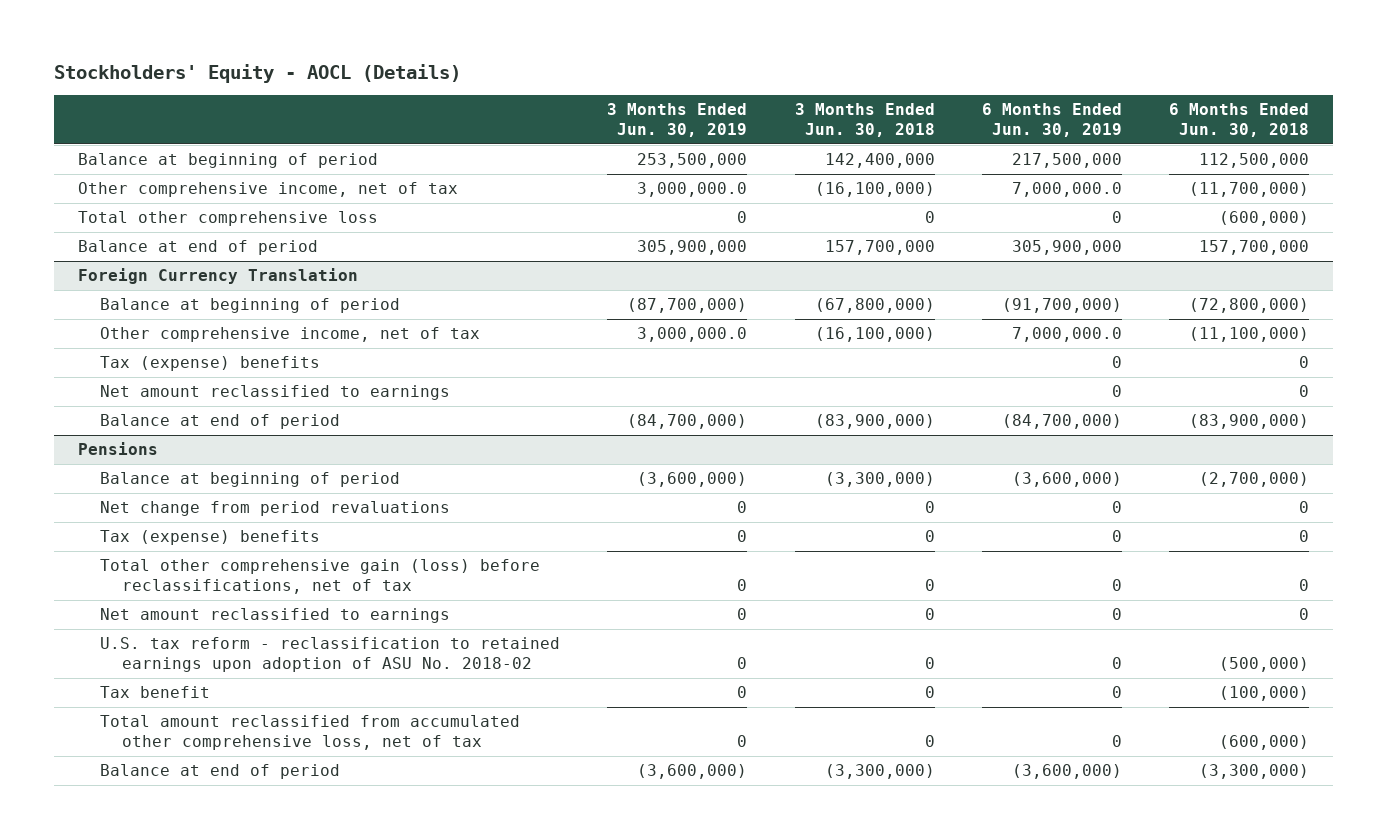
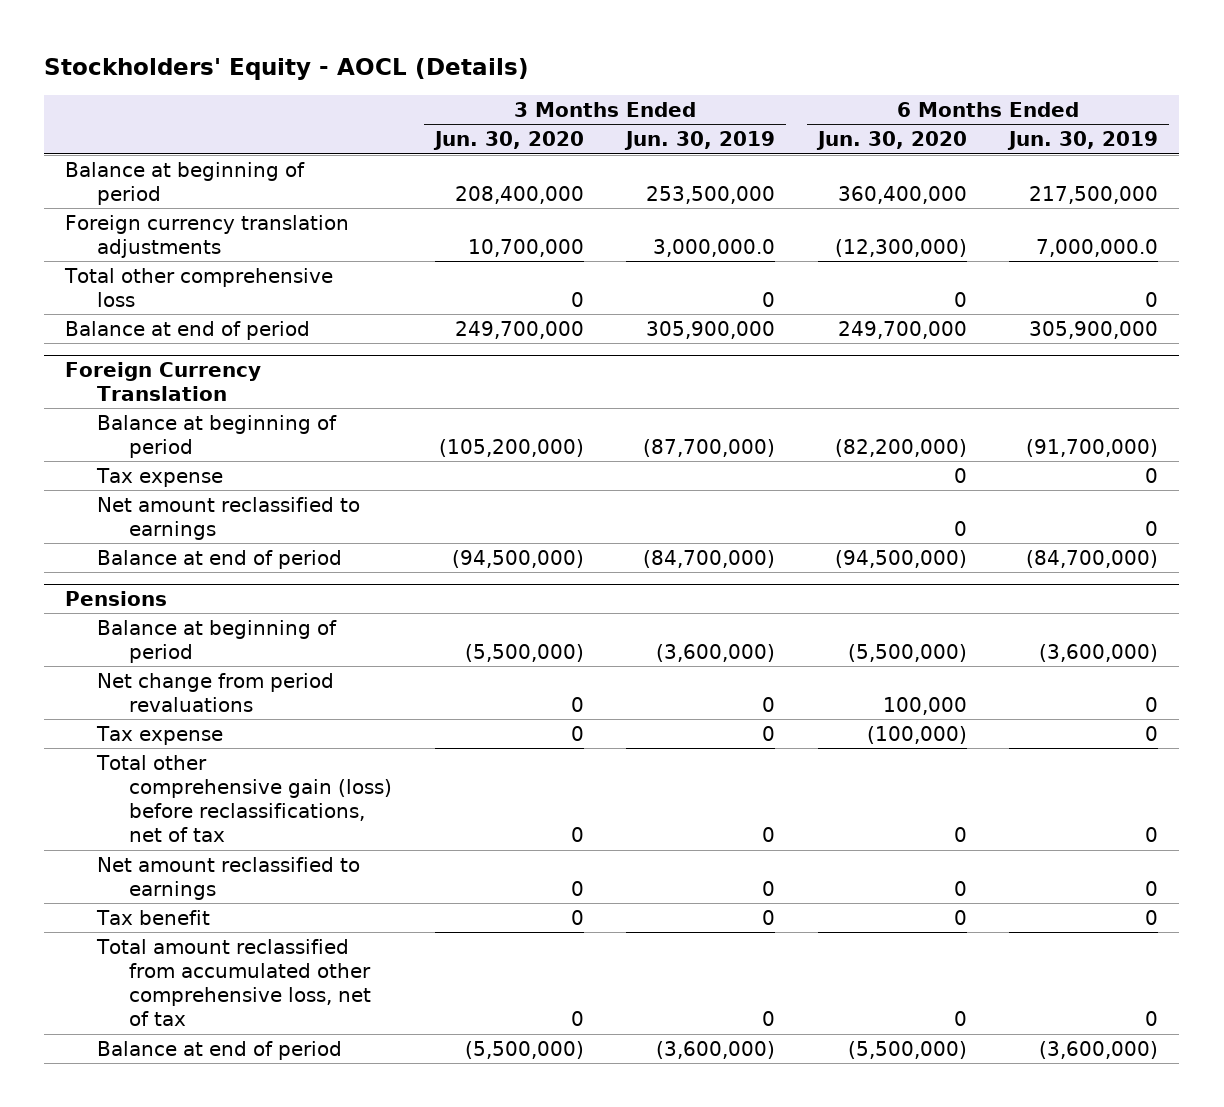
[794,102,935,138] 3 Months Ended Jun. 30, 2018 -> none
[1169,102,1310,138] 6 Months Ended Jun. 30, 2018 -> none
none -> [432,131,584,151] Jun. 30, 2020
none -> [815,131,967,151] Jun. 30, 2020
[77,182,458,198] Other comprehensive income, net of tax -> none
none -> [65,214,350,259] Foreign currency translation adjustments
[99,327,480,343] Other comprehensive income, net of tax -> none
[99,356,320,372] Tax (expense) benefits -> [96,467,224,487] Tax expense
[99,530,320,546] Tax (expense) benefits -> [96,725,224,745] Tax expense
[99,637,560,673] U.S. tax reform - reclassification to retained earnings upon adoption of ASU No. 2018-02 -> none

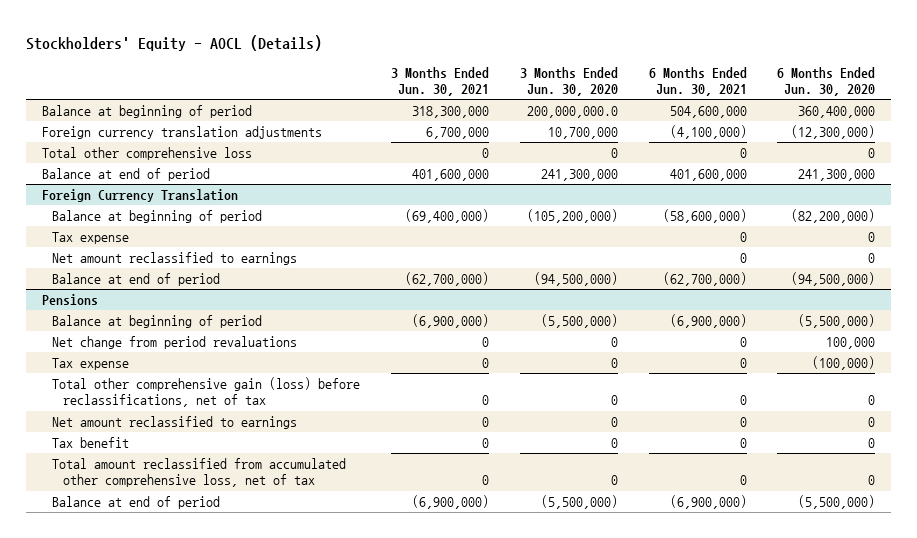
[624,131,776,151] Jun. 30, 2019 -> none
[1007,131,1159,151] Jun. 30, 2019 -> none
none -> [391,66,490,96] 3 Months Ended Jun. 30, 2021
none -> [648,66,747,96] 6 Months Ended Jun. 30, 2021
[454,186,584,205] 208,400,000 -> [526,106,618,119] 200,000,000.0
[454,320,584,339] 249,700,000 -> [540,169,618,182] 241,300,000
[837,320,967,339] 249,700,000 -> [798,169,876,182] 241,300,000

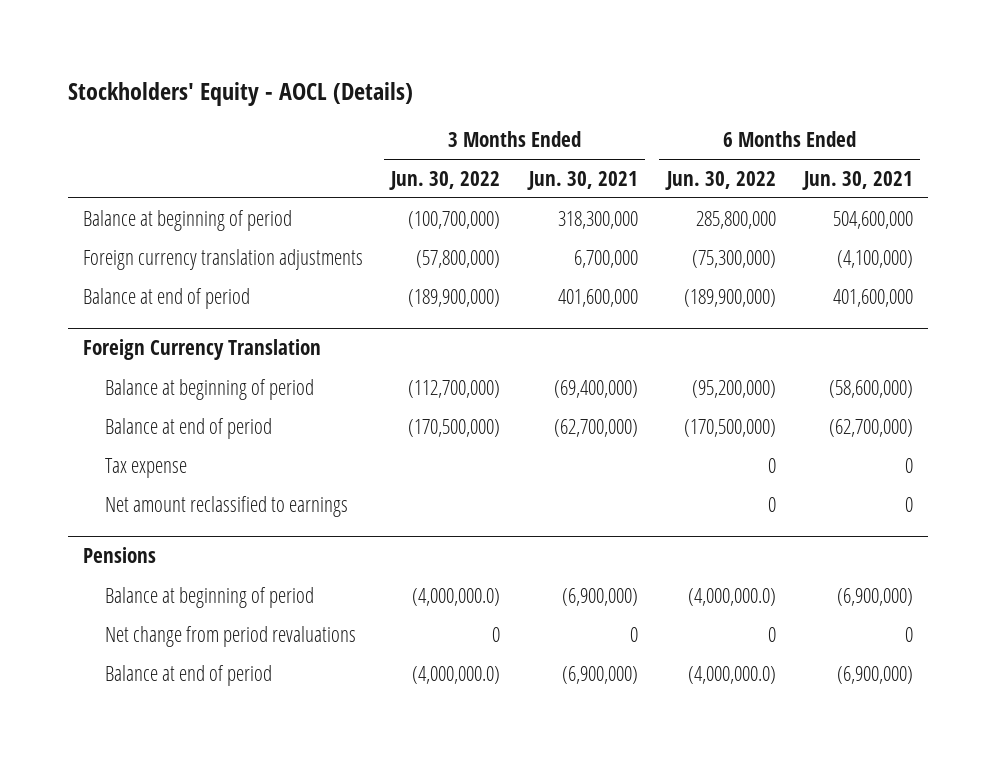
[519,66,618,96] 3 Months Ended Jun. 30, 2020 -> none
[777,66,876,96] 6 Months Ended Jun. 30, 2020 -> none
none -> [389,170,501,190] Jun. 30, 2022
none -> [664,170,776,190] Jun. 30, 2022
[41,147,252,161] Total other comprehensive loss -> none
[52,273,221,287] Balance at end of period -> [104,417,272,439] Balance at end of period
[52,358,130,371] Tax expense -> none
[52,377,361,408] Total other comprehensive gain (loss) before reclassifications, net of tax -> none
[52,416,298,430] Net amount reclassified to earnings -> none
[52,437,130,449] Tax benefit -> none
[52,458,347,488] Total amount reclassified from accumulated other comprehensive loss, net of tax -> none

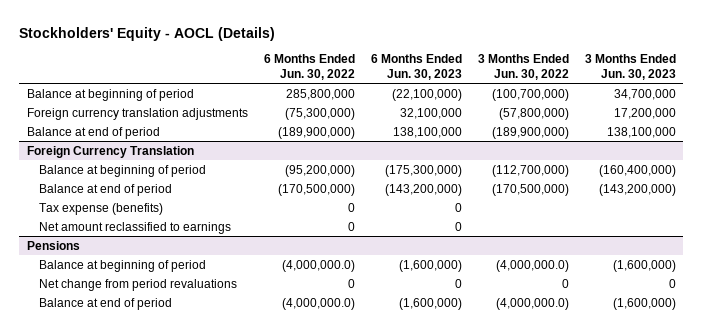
[526,170,638,190] Jun. 30, 2021 -> none
[802,170,914,190] Jun. 30, 2021 -> none
none -> [370,54,462,81] 6 Months Ended Jun. 30, 2023
none -> [584,54,676,81] 3 Months Ended Jun. 30, 2023
[104,457,187,478] Tax expense -> [38,202,163,215] Tax expense (benefits)

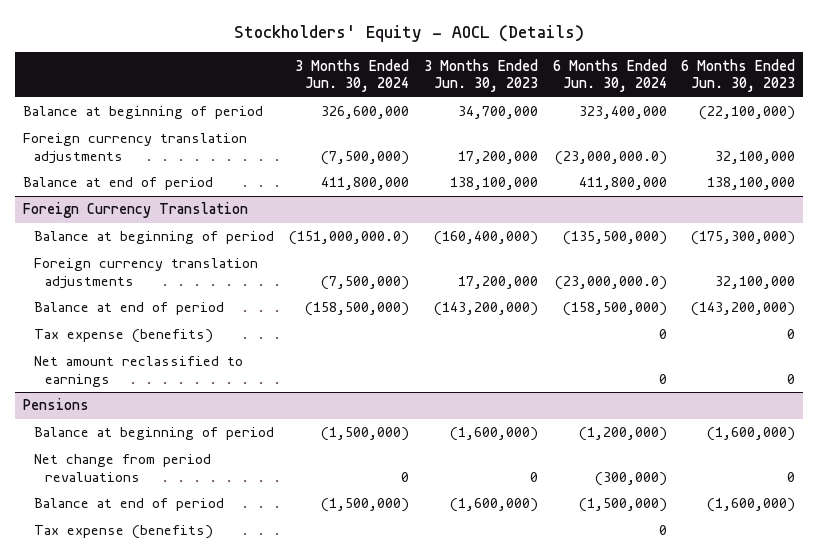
[263,54,355,81] 6 Months Ended Jun. 30, 2022 -> none
[477,54,569,81] 3 Months Ended Jun. 30, 2022 -> none
none -> [294,58,409,93] 3 Months Ended Jun. 30, 2024
none -> [552,58,667,93] 6 Months Ended Jun. 30, 2024
none -> [33,258,258,289] Foreign currency translation adjustments
none -> [33,525,213,540] Tax expense (benefits)

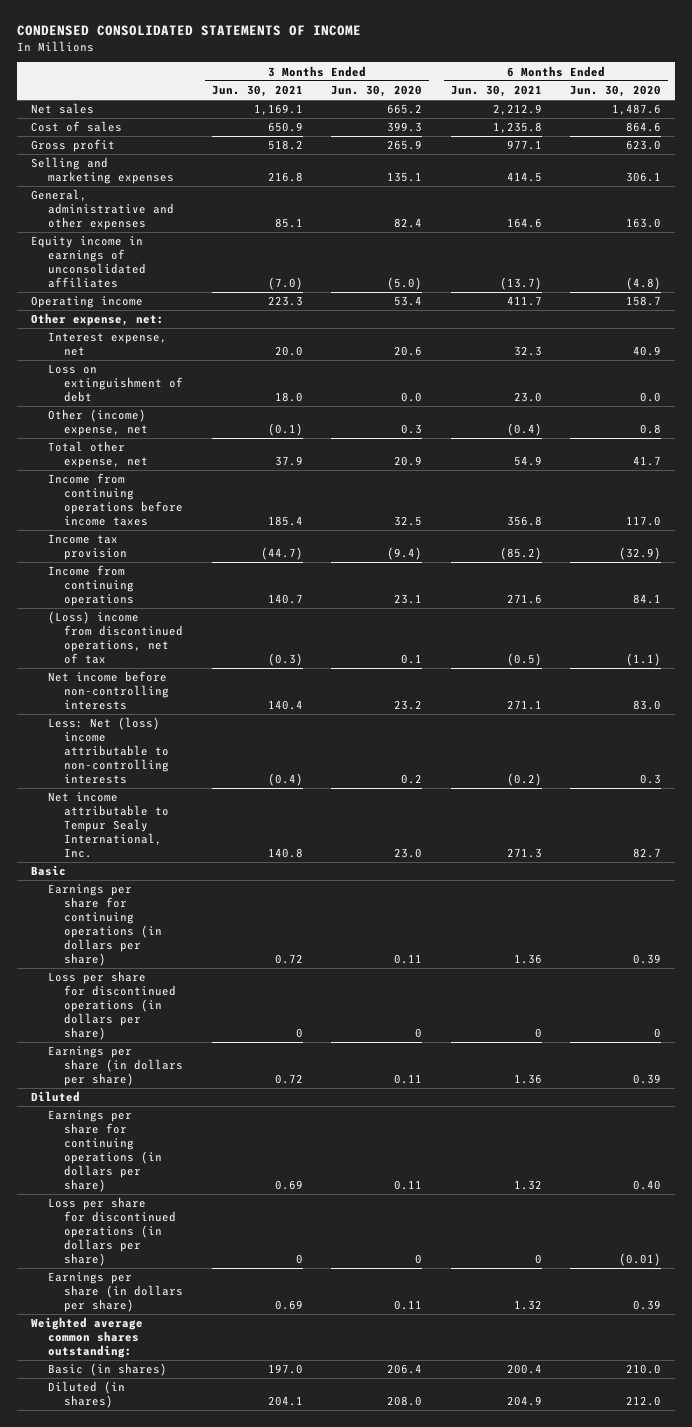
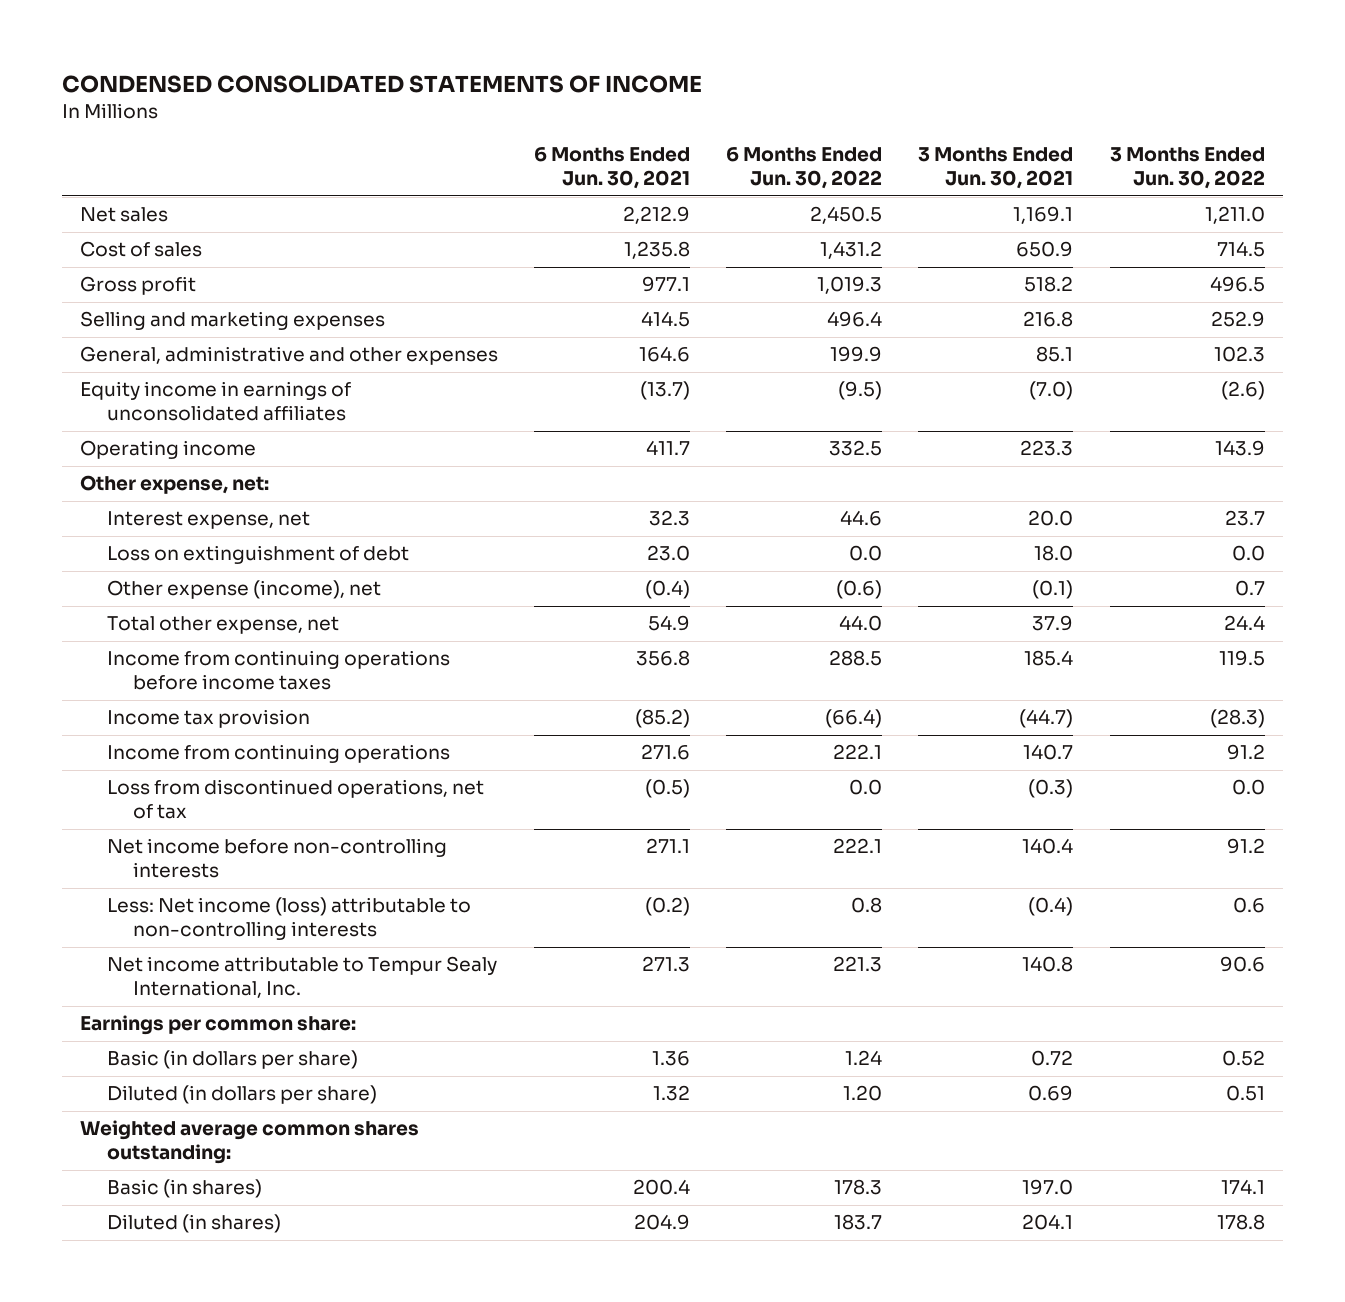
[331,85,423,98] Jun. 30, 2020 -> none
[570,85,662,98] Jun. 30, 2020 -> none
none -> [726,147,883,190] 6 Months Ended Jun. 30, 2022
none -> [1109,147,1265,190] 3 Months Ended Jun. 30, 2022
[47,409,149,437] Other (income) expense, net -> [106,580,381,600] Other expense (income), net
[47,611,184,665] (Loss) income from discontinued operations, net of tax -> [106,779,484,820] Loss from discontinued operations, net of tax
[47,717,170,785] Less: Net (loss) income attributable to non-controlling interests -> [106,897,471,941] Less: Net income (loss) attributable to non-controlling interests
[31,865,67,877] Basic -> none
[47,884,163,967] Earnings per share for continuing operations (in dollars per share) -> none
[47,971,177,1041] Loss per share for discontinued operations (in dollars per share) -> none
[31,1091,81,1103] Diluted -> none
[47,1110,163,1193] Earnings per share for continuing operations (in dollars per share) -> none
[47,1197,177,1267] Loss per share for discontinued operations (in dollars per share) -> none
none -> [80,1015,357,1036] Earnings per common share:
[47,1046,184,1087] Earnings per share (in dollars per share) -> [106,1050,358,1070] Basic (in dollars per share)
[47,1272,184,1313] Earnings per share (in dollars per share) -> [106,1085,377,1105] Diluted (in dollars per share)

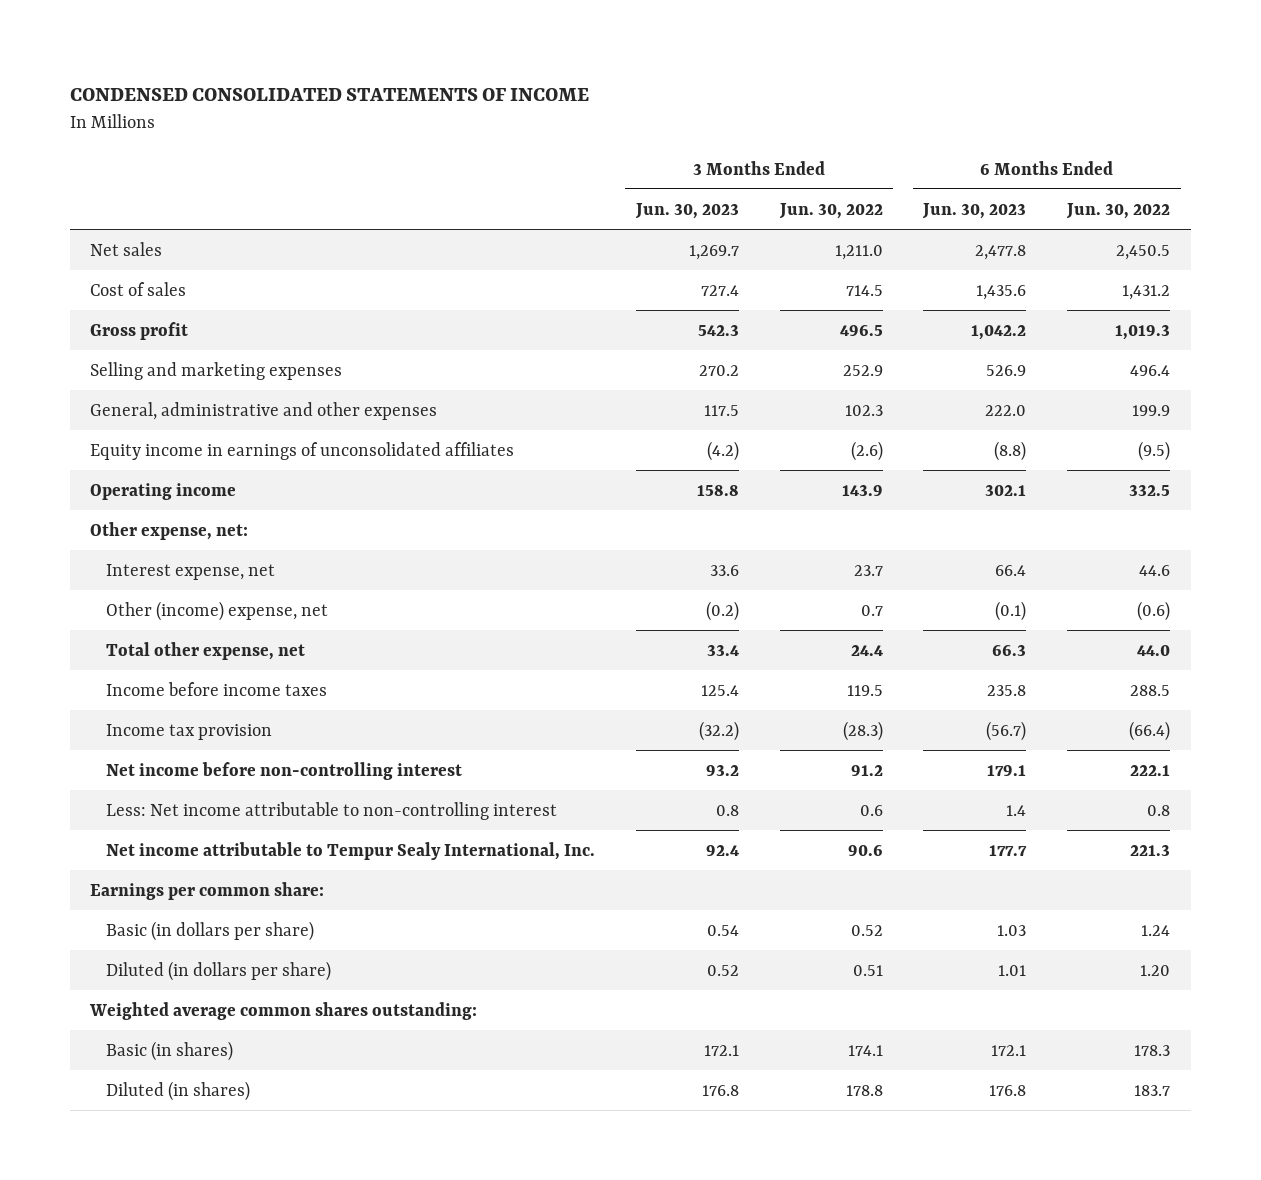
[534,147,691,190] 6 Months Ended Jun. 30, 2021 -> none
[918,147,1074,190] 3 Months Ended Jun. 30, 2021 -> none
none -> [634,202,739,219] Jun. 30, 2023
none -> [922,202,1027,219] Jun. 30, 2023
[106,545,409,565] Loss on extinguishment of debt -> none
[106,580,381,600] Other expense (income), net -> [105,600,328,621] Other (income) expense, net
[106,650,450,691] Income from continuing operations before income taxes -> [105,681,327,696] Income before income taxes
[106,744,450,764] Income from continuing operations -> none
[106,779,484,820] Loss from discontinued operations, net of tax -> none
[106,838,447,879] Net income before non-controlling interests -> [105,761,462,780] Net income before non-controlling interest
[106,897,471,941] Less: Net income (loss) attributable to non-controlling interests -> [105,801,557,820] Less: Net income attributable to non-controlling interest

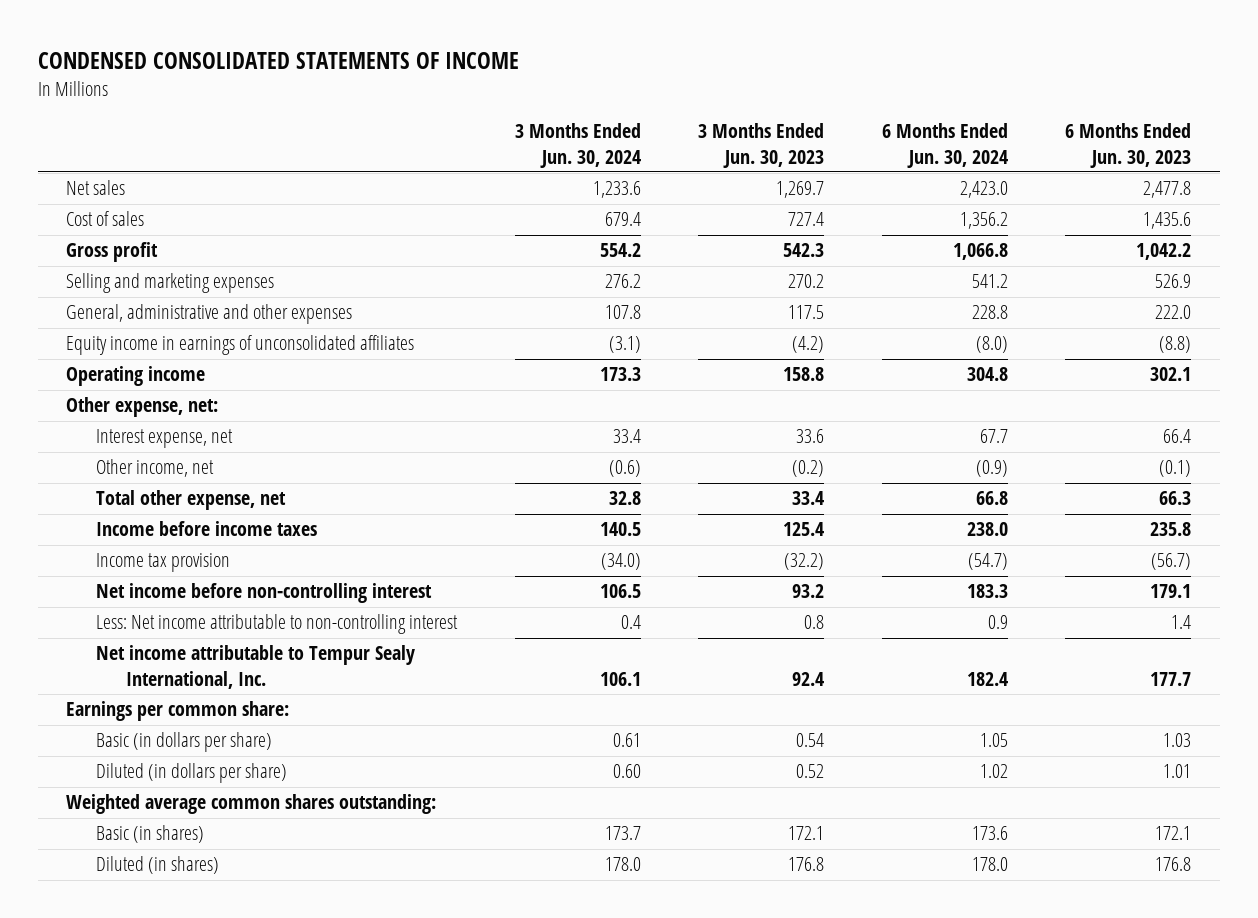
[778,202,883,219] Jun. 30, 2022 -> none
[1066,202,1171,219] Jun. 30, 2022 -> none
none -> [514,123,641,168] 3 Months Ended Jun. 30, 2024
none -> [881,123,1008,168] 6 Months Ended Jun. 30, 2024
[105,600,328,621] Other (income) expense, net -> [96,459,215,478] Other income, net

